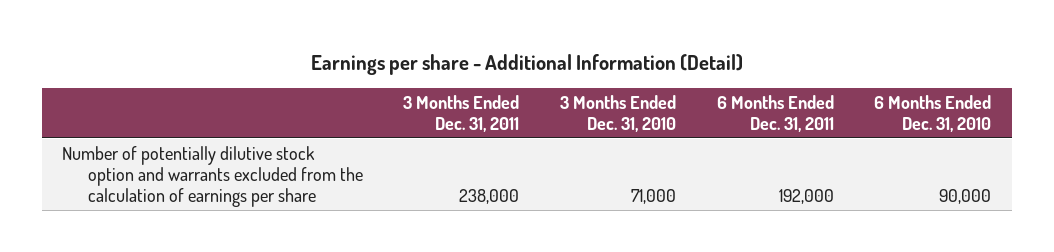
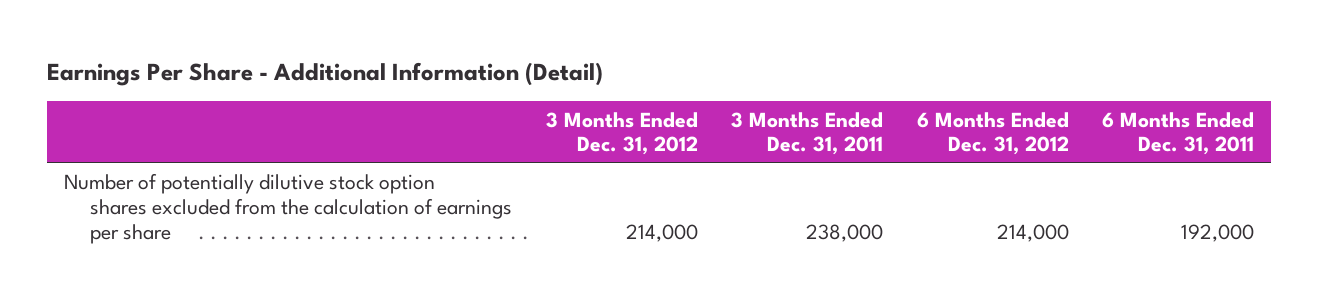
[310,53,743,75] Earnings per share - Additional Information (Detail) -> [47,62,604,87] Earnings Per Share - Additional Information (Detail)
[560,95,677,133] 3 Months Ended Dec. 31, 2010 -> none
[874,95,992,133] 6 Months Ended Dec. 31, 2010 -> none
none -> [545,111,698,156] 3 Months Ended Dec. 31, 2012
none -> [916,111,1069,156] 6 Months Ended Dec. 31, 2012
[62,146,363,208] Number of potentially dilutive stock option and warrants excluded from the calculation of earnings per share -> [63,173,513,244] Number of potentially dilutive stock option shares excluded from the calculation of earnings per share

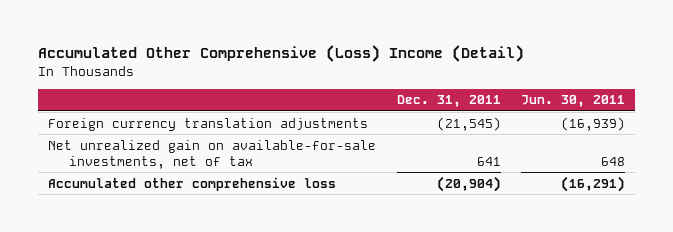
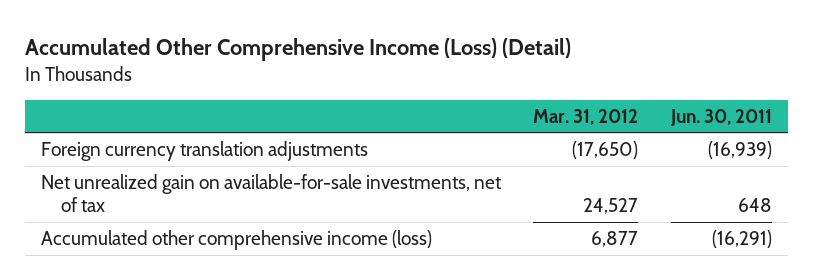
[37,45,524,63] Accumulated Other Comprehensive (Loss) Income (Detail) -> [25,37,572,61] Accumulated Other Comprehensive Income (Loss) (Detail)
[396,95,501,108] Dec. 31, 2011 -> none
none -> [533,108,639,125] Mar. 31, 2012
[48,176,337,191] Accumulated other comprehensive loss -> [41,230,433,251] Accumulated other comprehensive income (loss)

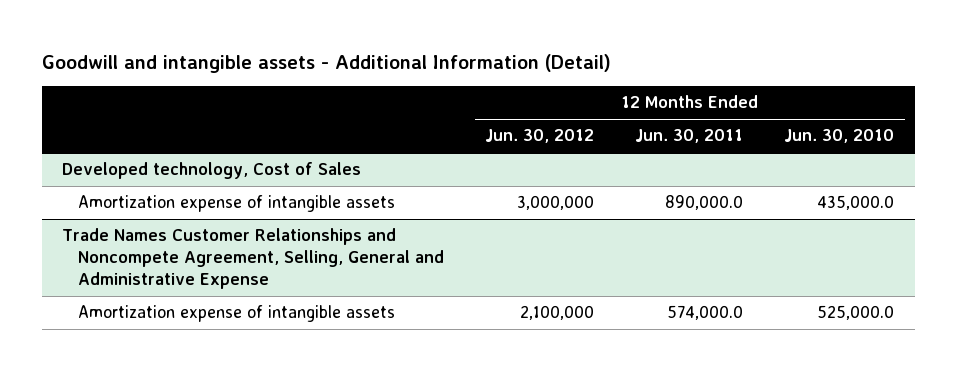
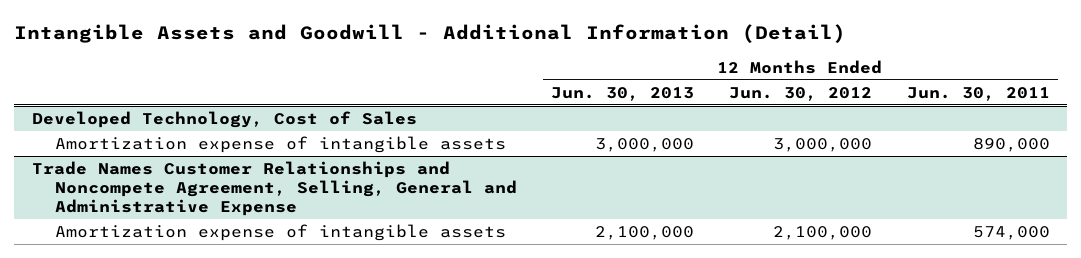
[41,53,611,73] Goodwill and intangible assets - Additional Information (Detail) -> [14,23,847,43] Intangible Assets and Goodwill - Additional Information (Detail)
[784,129,895,144] Jun. 30, 2010 -> none
none -> [551,86,695,101] Jun. 30, 2013
[62,162,362,180] Developed technology, Cost of Sales -> [31,111,417,129] Developed Technology, Cost of Sales
[665,195,744,211] 890,000.0 -> [972,138,1050,153] 890,000
[667,305,744,321] 574,000.0 -> [972,226,1050,241] 574,000

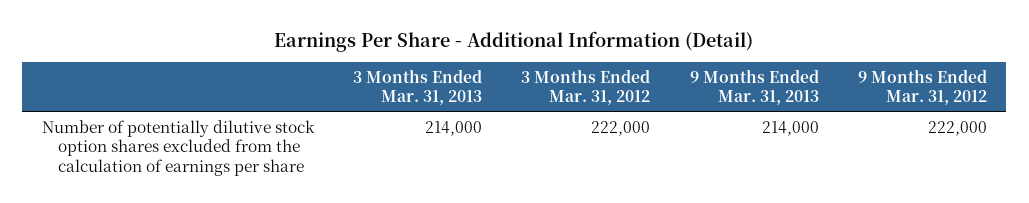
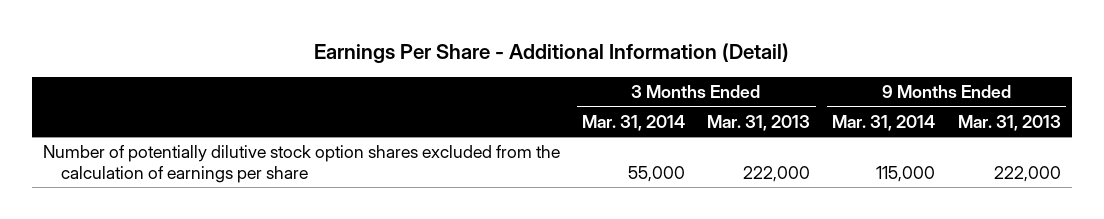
[521,68,651,106] 3 Months Ended Mar. 31, 2012 -> none
[857,68,987,106] 9 Months Ended Mar. 31, 2012 -> none
none -> [582,114,686,131] Mar. 31, 2014
none -> [832,114,936,131] Mar. 31, 2014
[425,120,483,136] 214,000 -> [743,166,811,183] 222,000
[761,120,819,136] 214,000 -> [993,166,1061,183] 222,000

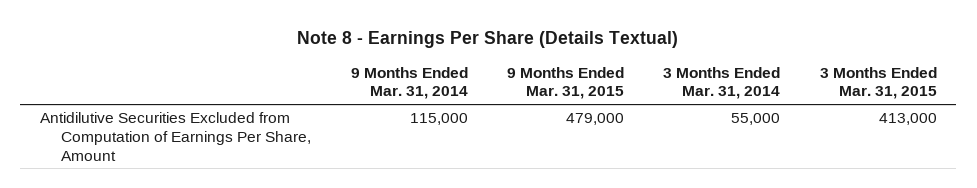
[313,43,789,64] Earnings Per Share - Additional Information (Detail) -> [297,31,679,49] Note 8 - Earnings Per Share (Details Textual)
[707,114,811,131] Mar. 31, 2013 -> none
[957,114,1061,131] Mar. 31, 2013 -> none
none -> [507,66,625,100] 9 Months Ended Mar. 31, 2015
none -> [819,66,937,100] 3 Months Ended Mar. 31, 2015
[42,145,560,184] Number of potentially dilutive stock option shares excluded from the calculation of earnings per share -> [39,112,312,161] Antidilutive Securities Excluded from Computation of Earnings Per Share, Amount

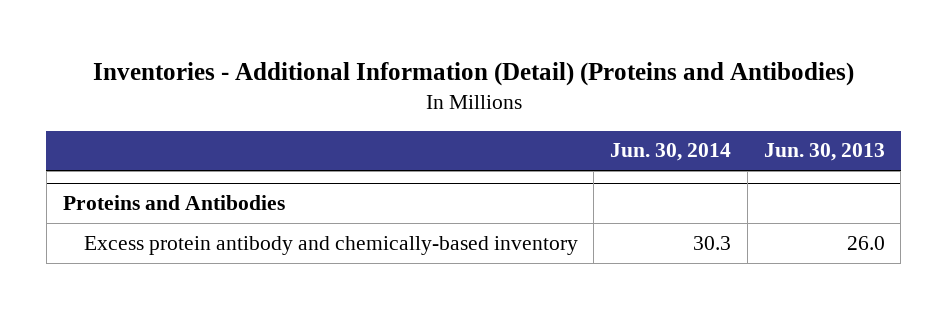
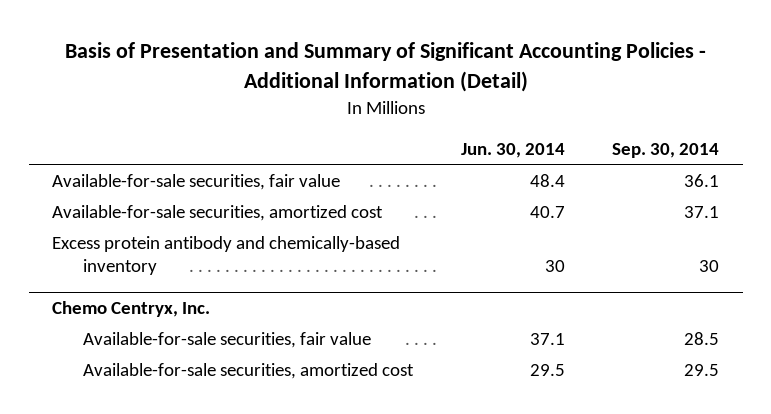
[92,61,854,86] Inventories - Additional Information (Detail) (Proteins and Antibodies) -> [64,42,706,93] Basis of Presentation and Summary of Significant Accounting Policies - Additional Information (Detail)
[763,143,885,162] Jun. 30, 2013 -> none
none -> [611,142,719,158] Sep. 30, 2014
[62,195,285,211] Proteins and Antibodies -> none
none -> [52,173,341,190] Available-for-sale securities, fair value
none -> [52,204,384,221] Available-for-sale securities, amortized cost
[693,235,732,250] 30.3 -> [544,259,565,272] 30
none -> [52,301,211,318] Chemo Centryx, Inc.
none -> [83,331,372,348] Available-for-sale securities, fair value
none -> [83,362,415,379] Available-for-sale securities, amortized cost

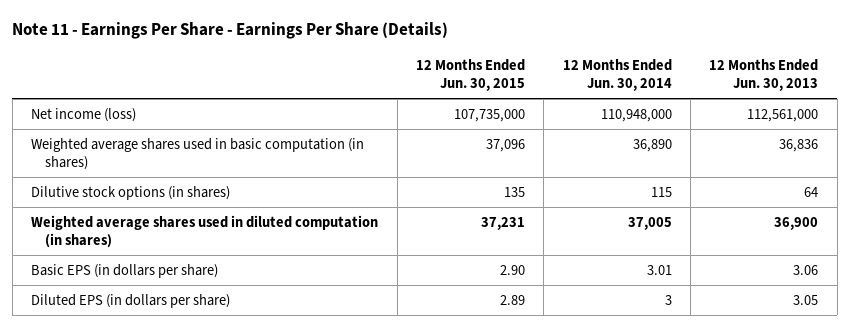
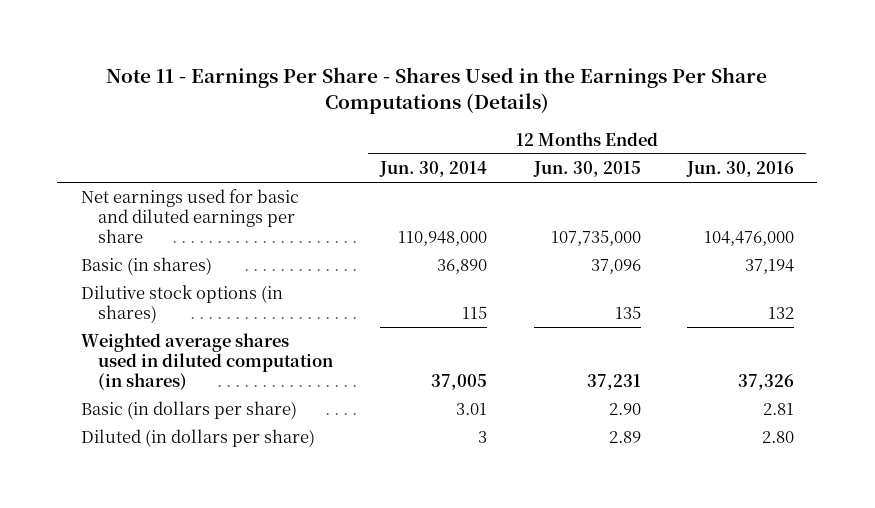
[12,22,449,40] Note 11 - Earnings Per Share - Earnings Per Share (Details) -> [106,67,768,114] Note 11 - Earnings Per Share - Shares Used in the Earnings Per Share Computations (Details)
[709,58,819,92] 12 Months Ended Jun. 30, 2013 -> none
none -> [686,161,795,178] Jun. 30, 2016
[31,107,137,122] Net income (loss) -> [80,189,299,244] Net earnings used for basic and diluted earnings per share
[31,137,365,171] Weighted average shares used in basic computation (in shares) -> [80,257,212,276] Basic (in shares)
[31,263,219,278] Basic EPS (in dollars per share) -> [80,401,297,420] Basic (in dollars per share)
[31,293,231,308] Diluted EPS (in dollars per share) -> [80,429,315,448] Diluted (in dollars per share)

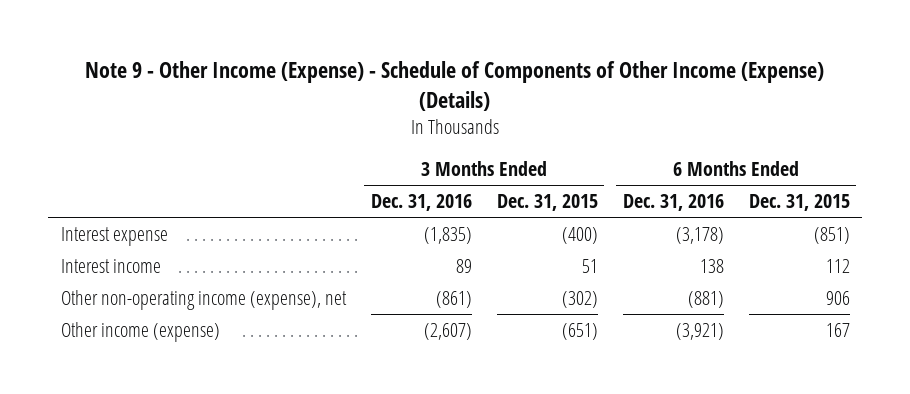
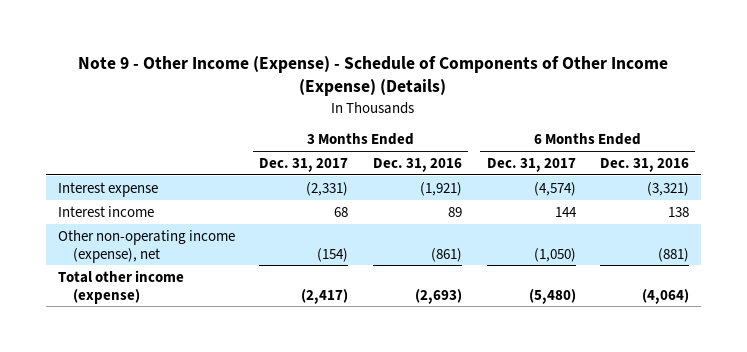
[496,194,598,212] Dec. 31, 2015 -> none
[748,194,850,212] Dec. 31, 2015 -> none
none -> [259,157,349,172] Dec. 31, 2017
none -> [486,157,576,172] Dec. 31, 2017
[423,226,472,244] (1,835) -> [419,181,462,196] (1,921)
[675,226,724,244] (3,178) -> [647,181,690,196] (3,321)
[60,321,220,342] Other income (expense) -> [57,269,184,304] Total other income (expense)
[423,322,472,340] (2,607) -> [414,288,462,304] (2,693)
[675,322,724,340] (3,921) -> [642,288,690,304] (4,064)

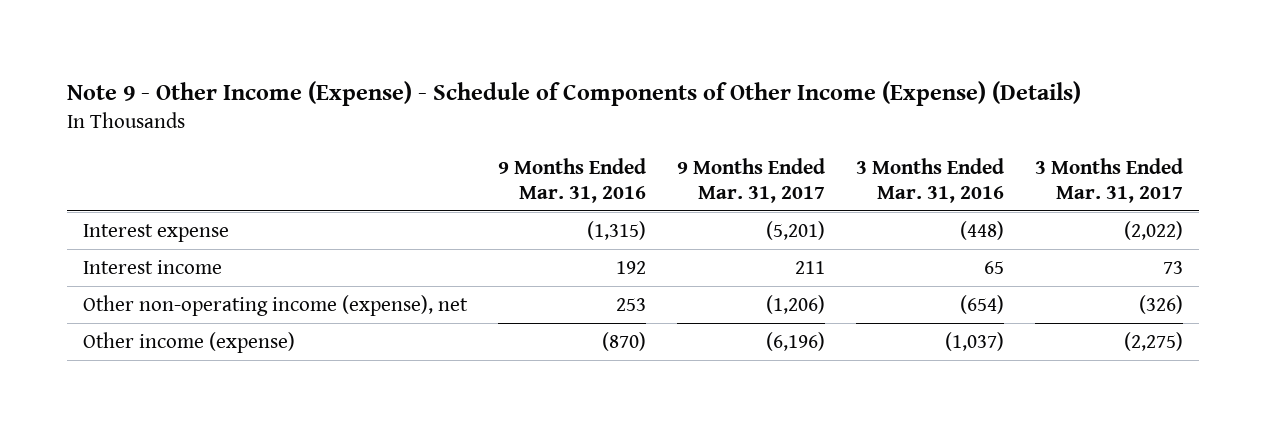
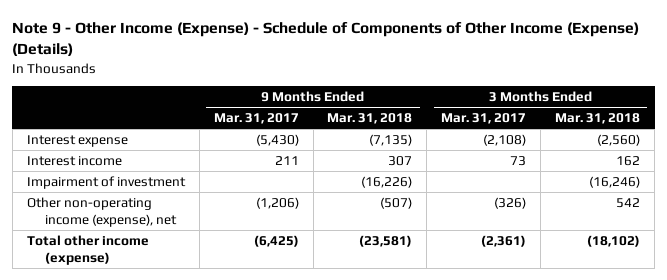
[497,157,646,203] 9 Months Ended Mar. 31, 2016 -> none
[856,157,1005,203] 3 Months Ended Mar. 31, 2016 -> none
none -> [327,113,413,125] Mar. 31, 2018
none -> [555,113,641,125] Mar. 31, 2018
[766,221,826,241] (5,201) -> [255,133,299,146] (5,430)
[1124,221,1184,241] (2,022) -> [483,133,527,146] (2,108)
none -> [26,175,186,189] Impairment of investment
[82,332,295,354] Other income (expense) -> [26,234,149,265] Total other income (expense)
[766,332,826,352] (6,196) -> [253,234,299,247] (6,425)
[1124,332,1184,352] (2,275) -> [481,234,527,247] (2,361)

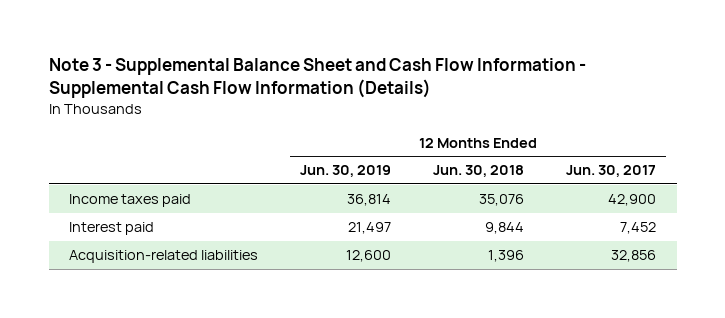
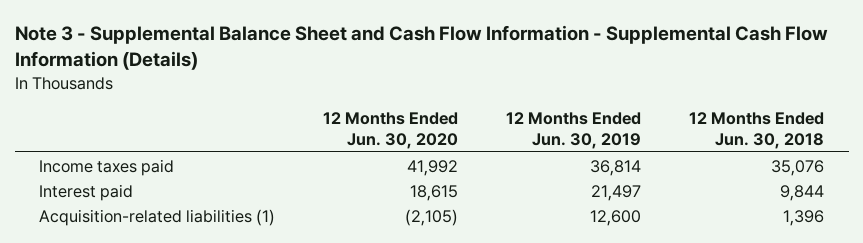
[565,165,656,178] Jun. 30, 2017 -> none
none -> [322,112,458,150] 12 Months Ended Jun. 30, 2020
[69,250,259,264] Acquisition-related liabilities -> [38,208,275,226] Acquisition-related liabilities (1)

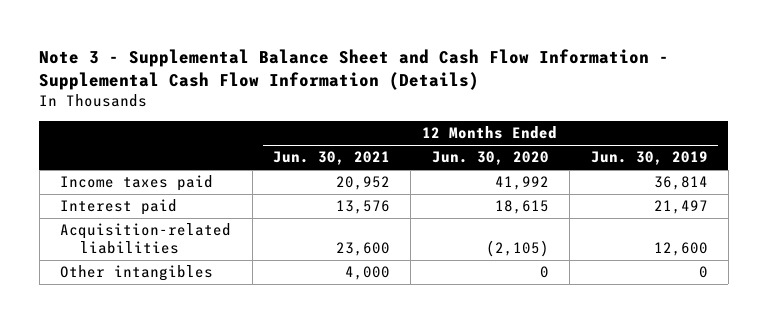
[689,112,825,150] 12 Months Ended Jun. 30, 2018 -> none
none -> [272,151,390,166] Jun. 30, 2021
[38,208,275,226] Acquisition-related liabilities (1) -> [60,223,232,254] Acquisition-related liabilities
none -> [60,265,214,282] Other intangibles

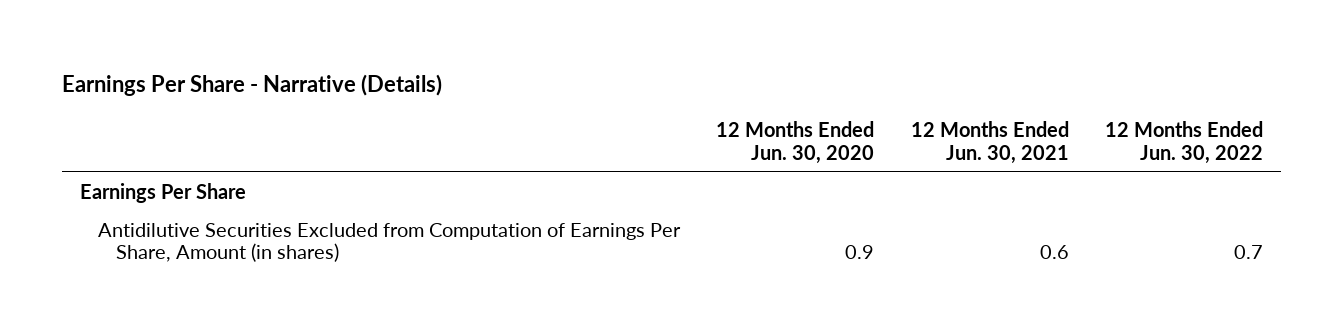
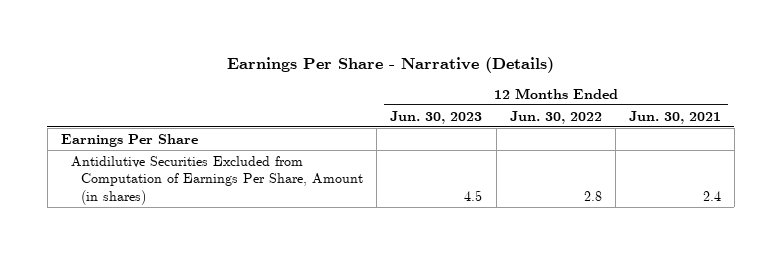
[716,121,875,164] 12 Months Ended Jun. 30, 2020 -> none
none -> [390,110,483,124] Jun. 30, 2023
[1039,245,1069,260] 0.6 -> [702,191,721,202] 2.4
[1233,245,1263,260] 0.7 -> [583,191,602,202] 2.8

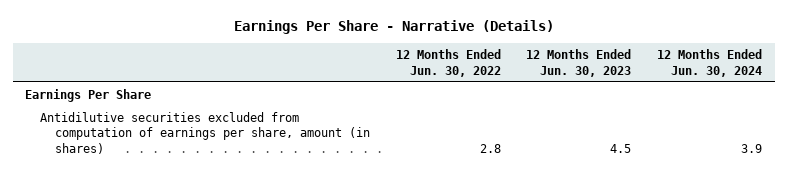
[628,110,721,124] Jun. 30, 2021 -> none
none -> [657,49,763,77] 12 Months Ended Jun. 30, 2024
[71,155,364,206] Antidilutive Securities Excluded from Computation of Earnings Per Share, Amount (in shares) -> [40,111,370,154] Antidilutive securities excluded from computation of earnings per share, amount (in shares)

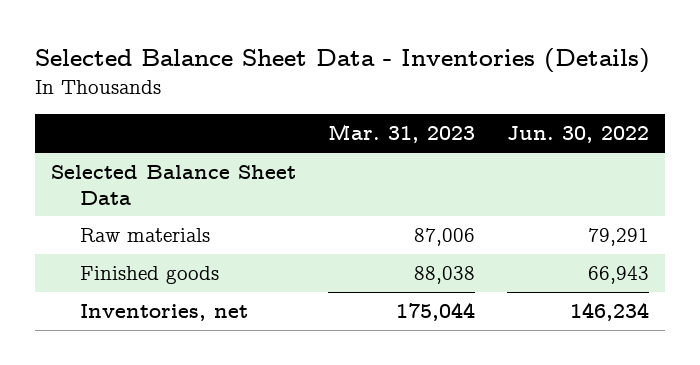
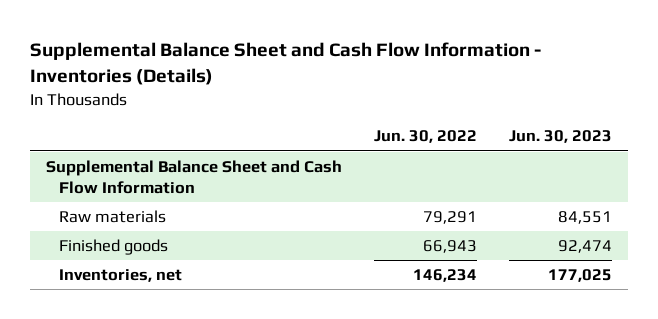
[34,48,650,74] Selected Balance Sheet Data - Inventories (Details) -> [30,42,542,85] Supplemental Balance Sheet and Cash Flow Information - Inventories (Details)
[328,124,476,144] Mar. 31, 2023 -> none
none -> [509,130,613,144] Jun. 30, 2023
[50,164,296,205] Selected Balance Sheet Data -> [46,160,343,194] Supplemental Balance Sheet and Cash Flow Information

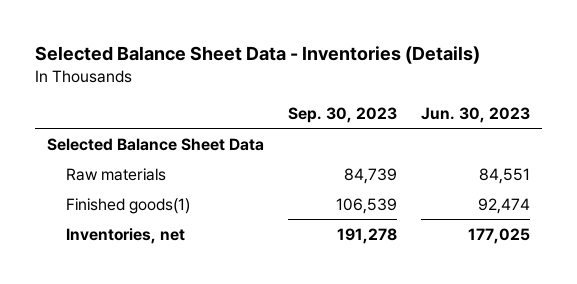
[30,42,542,85] Supplemental Balance Sheet and Cash Flow Information - Inventories (Details) -> [34,45,480,64] Selected Balance Sheet Data - Inventories (Details)
[374,130,478,144] Jun. 30, 2022 -> none
none -> [287,106,397,123] Sep. 30, 2023
[46,160,343,194] Supplemental Balance Sheet and Cash Flow Information -> [46,137,264,151] Selected Balance Sheet Data
[59,239,169,256] Finished goods -> [66,197,191,214] Finished goods(1)

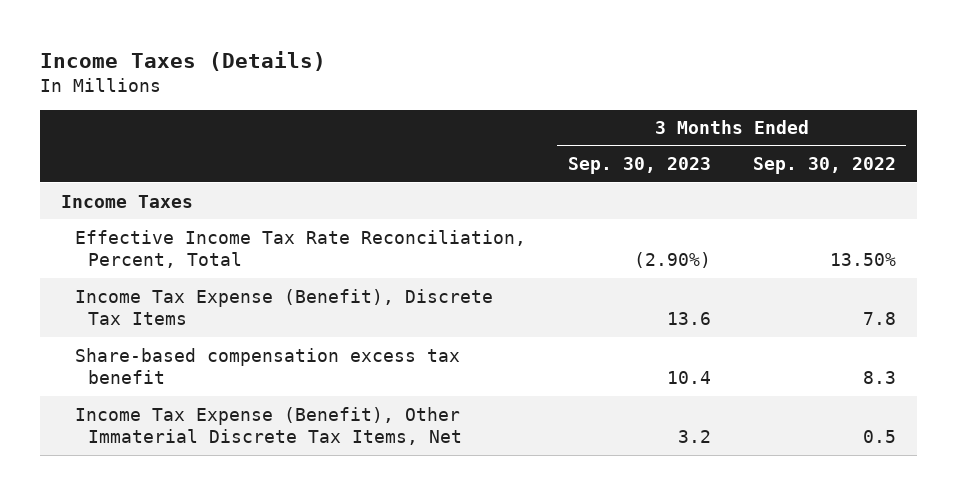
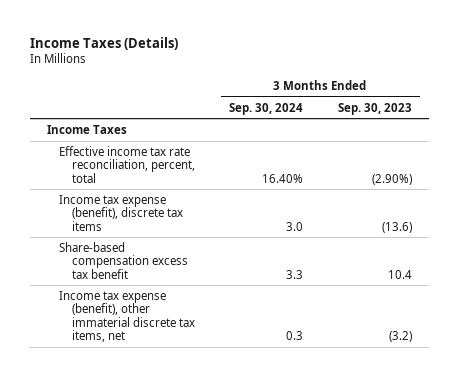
[752,157,896,175] Sep. 30, 2022 -> none
none -> [229,102,304,115] Sep. 30, 2024
[74,229,526,268] Effective Income Tax Rate Reconciliation, Percent, Total -> [59,146,195,183] Effective income tax rate reconciliation, percent, total
[74,288,493,325] Income Tax Expense (Benefit), Discrete Tax Items -> [59,195,183,231] Income tax expense (benefit), discrete tax items
[666,311,711,325] 13.6 -> [381,221,412,233] (13.6)
[74,406,463,445] Income Tax Expense (Benefit), Other Immaterial Discrete Tax Items, Net -> [59,291,195,342] Income tax expense (benefit), other immaterial discrete tax items, net
[677,429,711,443] 3.2 -> [388,330,412,342] (3.2)

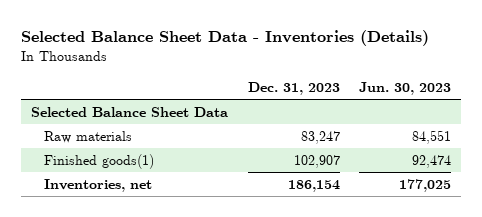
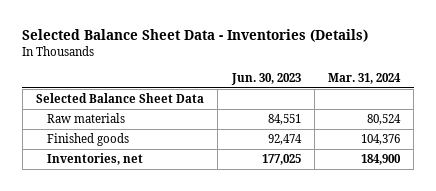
[247,81,340,95] Dec. 31, 2023 -> none
none -> [328,73,402,85] Mar. 31, 2024
[43,153,154,169] Finished goods(1) -> [47,133,130,147] Finished goods

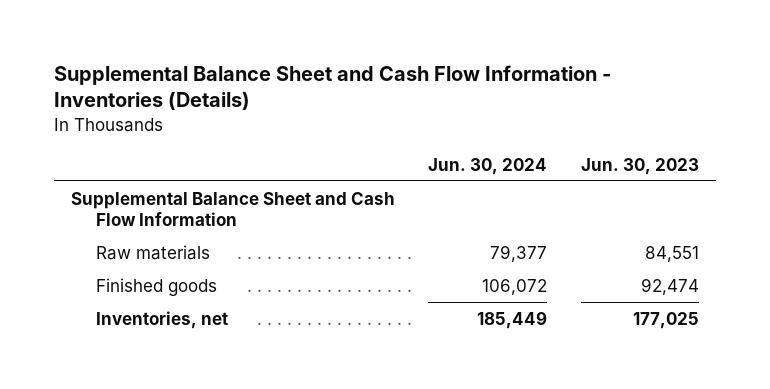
[22,29,369,43] Selected Balance Sheet Data - Inventories (Details) -> [53,64,611,111] Supplemental Balance Sheet and Cash Flow Information - Inventories (Details)
[328,73,402,85] Mar. 31, 2024 -> none
none -> [428,157,548,175] Jun. 30, 2024
[35,93,204,104] Selected Balance Sheet Data -> [70,191,395,226] Supplemental Balance Sheet and Cash Flow Information

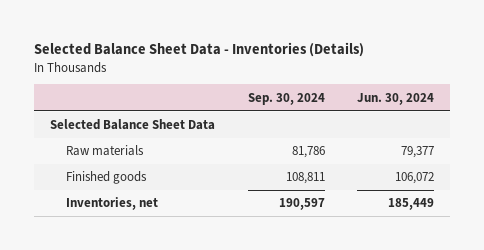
[53,64,611,111] Supplemental Balance Sheet and Cash Flow Information - Inventories (Details) -> [34,42,365,58] Selected Balance Sheet Data - Inventories (Details)
[581,157,700,175] Jun. 30, 2023 -> none
none -> [247,92,325,105] Sep. 30, 2024
[70,191,395,226] Supplemental Balance Sheet and Cash Flow Information -> [50,119,216,131] Selected Balance Sheet Data

